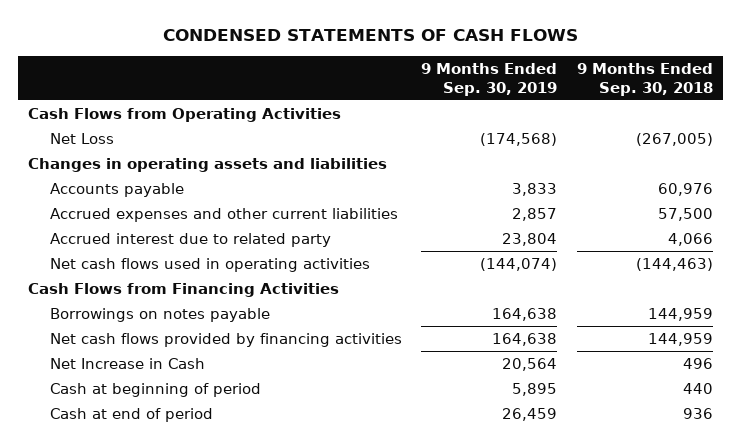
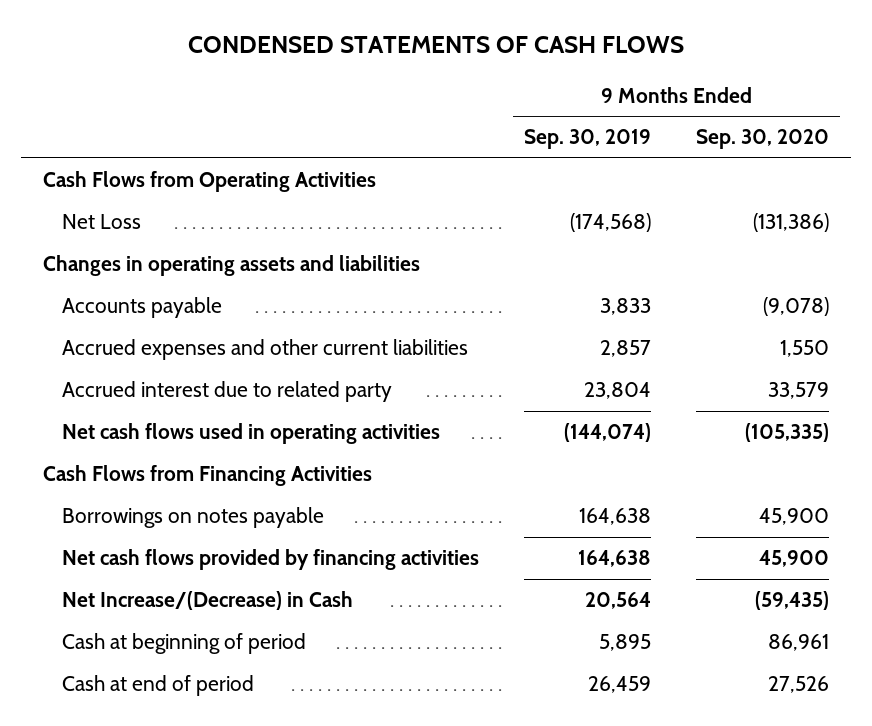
[577,62,714,97] 9 Months Ended Sep. 30, 2018 -> none
none -> [695,129,829,150] Sep. 30, 2020
[49,357,205,369] Net Increase in Cash -> [62,591,354,611] Net Increase/(Decrease) in Cash

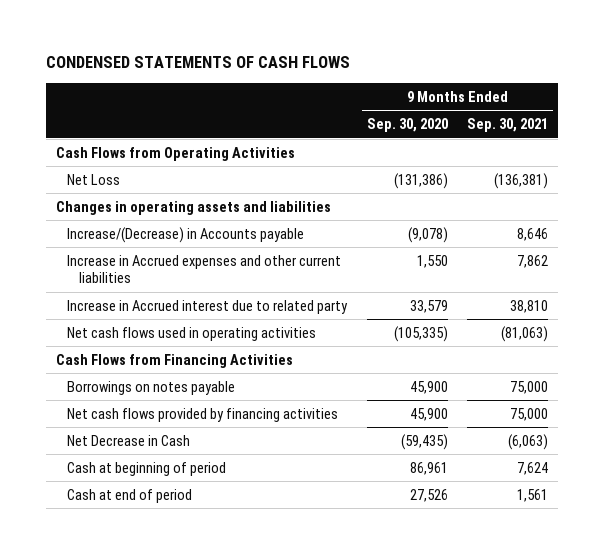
[524,129,652,150] Sep. 30, 2019 -> none
none -> [467,118,549,133] Sep. 30, 2021
[62,297,223,319] Accounts payable -> [67,226,305,243] Increase/(Decrease) in Accounts payable
[62,339,469,361] Accrued expenses and other current liabilities -> [67,254,342,284] Increase in Accrued expenses and other current liabilities
[62,381,393,403] Accrued interest due to related party -> [67,299,349,314] Increase in Accrued interest due to related party
[62,591,354,611] Net Increase/(Decrease) in Cash -> [67,434,191,446] Net Decrease in Cash

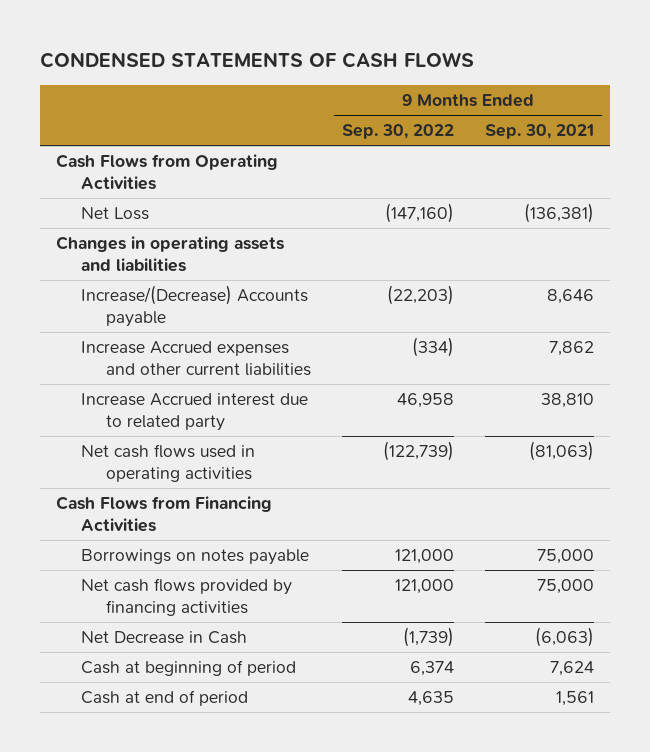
[366,118,448,133] Sep. 30, 2020 -> none
none -> [342,124,455,140] Sep. 30, 2022
[67,226,305,243] Increase/(Decrease) in Accounts payable -> [80,285,308,328] Increase/(Decrease) Accounts payable
[67,254,342,284] Increase in Accrued expenses and other current liabilities -> [80,341,311,377] Increase Accrued expenses and other current liabilities
[67,299,349,314] Increase in Accrued interest due to related party -> [80,393,308,432] Increase Accrued interest due to related party

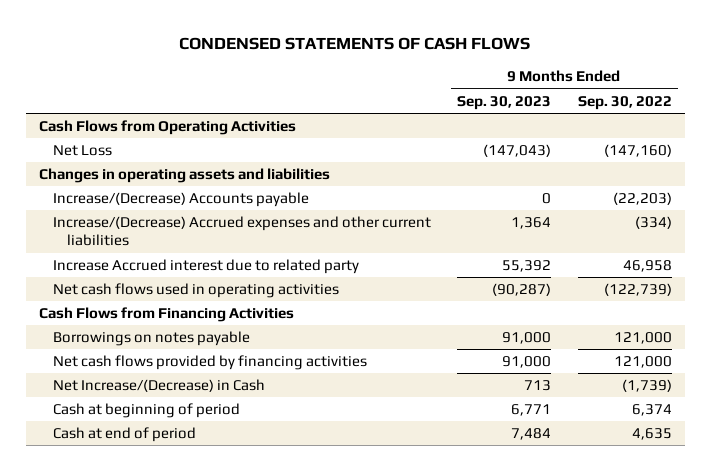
[485,124,595,140] Sep. 30, 2021 -> none
none -> [457,95,552,110] Sep. 30, 2023
[80,341,311,377] Increase Accrued expenses and other current liabilities -> [52,216,431,247] Increase/(Decrease) Accrued expenses and other current liabilities
[80,631,247,645] Net Decrease in Cash -> [52,379,265,393] Net Increase/(Decrease) in Cash

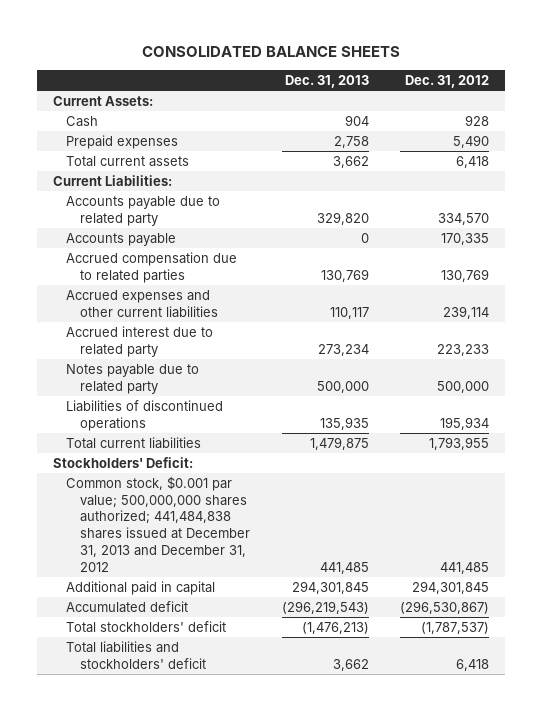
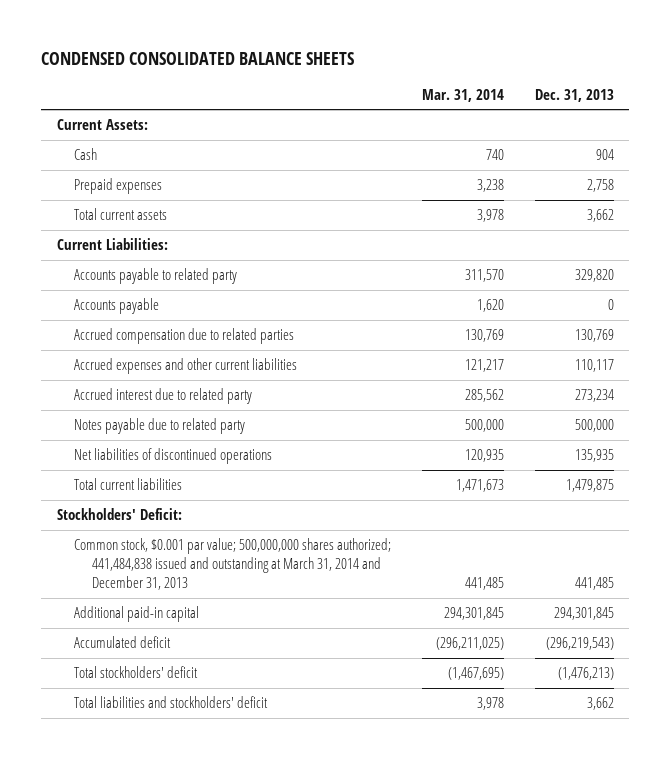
[141,46,400,58] CONSOLIDATED BALANCE SHEETS -> [41,51,355,65] CONDENSED CONSOLIDATED BALANCE SHEETS
[405,74,490,88] Dec. 31, 2012 -> none
none -> [422,88,505,102] Mar. 31, 2014
[66,195,221,226] Accounts payable due to related party -> [74,268,238,285] Accounts payable to related party
[66,399,224,431] Liabilities of discontinued operations -> [74,448,273,465] Net liabilities of discontinued operations
[66,475,251,572] Common stock, $0.001 par value; 500,000,000 shares authorized; 441,484,838 shares issued at December 31, 2013 and December 31, 2012 -> [74,538,392,591] Common stock, $0.001 par value; 500,000,000 shares authorized; 441,484,838 issued and outstanding at March 31, 2014 and December 31, 2013
[66,580,216,595] Additional paid in capital -> [74,606,200,623] Additional paid-in capital

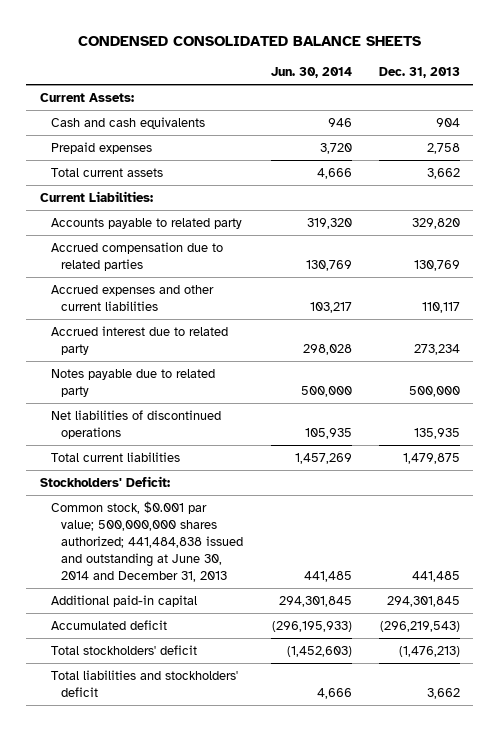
[422,88,505,102] Mar. 31, 2014 -> none
none -> [270,67,352,79] Jun. 30, 2014
[74,148,98,161] Cash -> [50,116,205,129] Cash and cash equivalents
[74,298,160,315] Accounts payable -> none
[74,538,392,591] Common stock, $0.001 par value; 500,000,000 shares authorized; 441,484,838 issued and outstanding at March 31, 2014 and December 31, 2013 -> [50,500,244,582] Common stock, $0.001 par value; 500,000,000 shares authorized; 441,484,838 issued and outstanding at June 30, 2014 and December 31, 2013

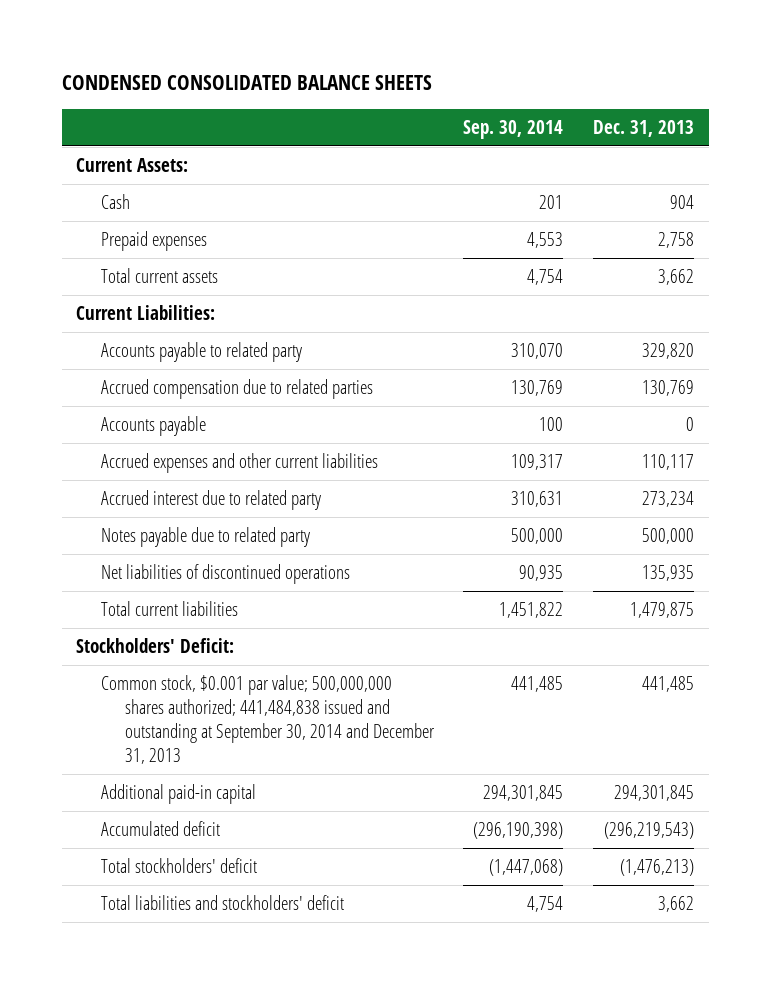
[270,67,352,79] Jun. 30, 2014 -> none
none -> [463,119,564,139] Sep. 30, 2014
[50,116,205,129] Cash and cash equivalents -> [100,194,130,210] Cash
none -> [100,416,206,437] Accounts payable
[50,500,244,582] Common stock, $0.001 par value; 500,000,000 shares authorized; 441,484,838 issued and outstanding at June 30, 2014 and December 31, 2013 -> [100,675,435,764] Common stock, $0.001 par value; 500,000,000 shares authorized; 441,484,838 issued and outstanding at September 30, 2014 and December 31, 2013

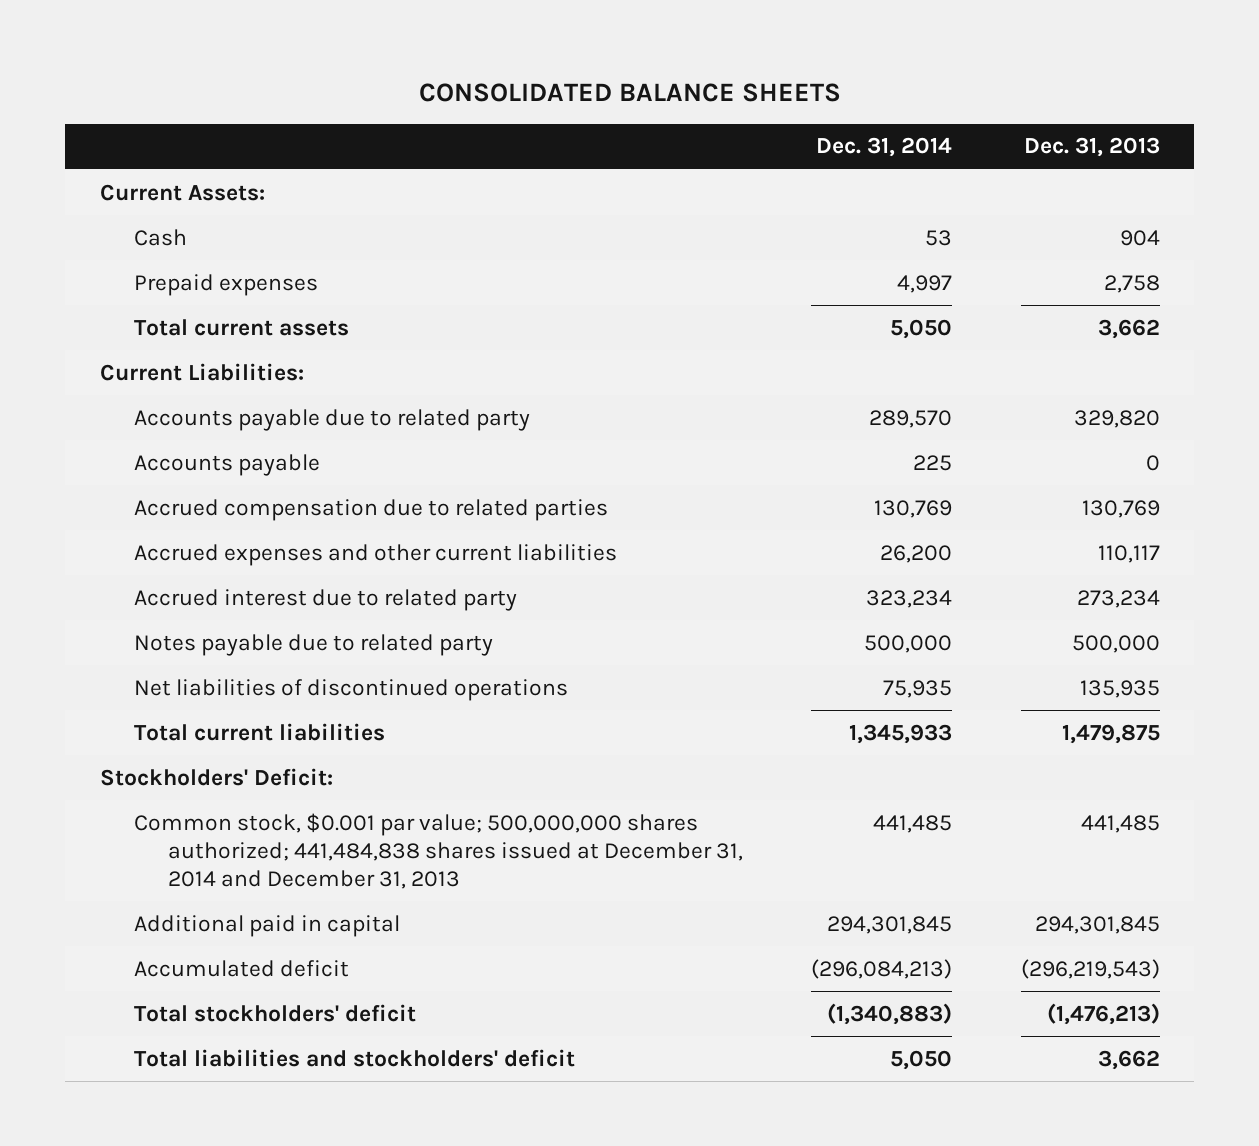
[61,75,432,91] CONDENSED CONSOLIDATED BALANCE SHEETS -> [418,82,841,102] CONSOLIDATED BALANCE SHEETS
[463,119,564,139] Sep. 30, 2014 -> none
none -> [816,137,953,158] Dec. 31, 2014
[100,342,302,363] Accounts payable to related party -> [133,408,530,431] Accounts payable due to related party
[100,379,373,400] Accrued compensation due to related parties -> [133,498,608,521] Accrued compensation due to related parties
[100,675,435,764] Common stock, $0.001 par value; 500,000,000 shares authorized; 441,484,838 issued and outstanding at September 30, 2014 and December 31, 2013 -> [133,812,743,890] Common stock, $0.001 par value; 500,000,000 shares authorized; 441,484,838 shares issued at December 31, 2014 and December 31, 2013
[100,784,256,805] Additional paid-in capital -> [133,914,400,937] Additional paid in capital

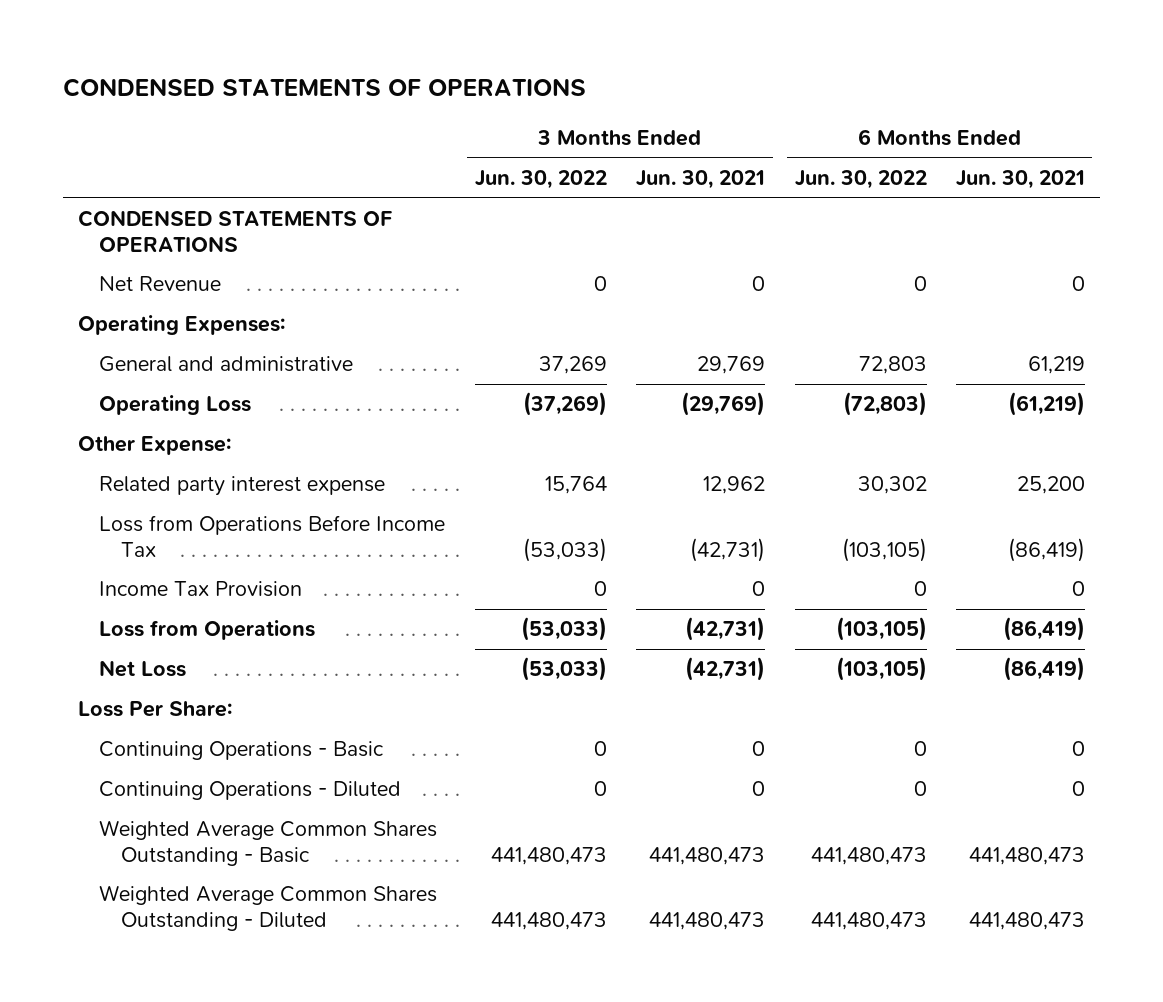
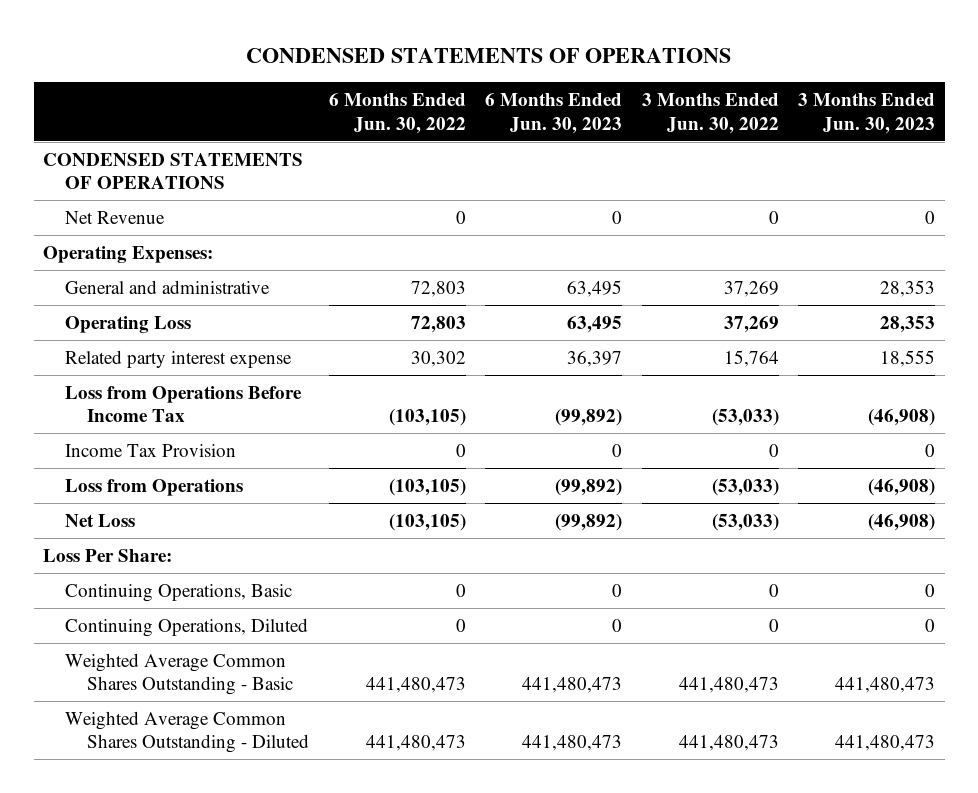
[636,170,766,190] Jun. 30, 2021 -> none
[956,170,1086,190] Jun. 30, 2021 -> none
none -> [485,93,623,134] 6 Months Ended Jun. 30, 2023
none -> [798,93,936,134] 3 Months Ended Jun. 30, 2023
[77,436,231,456] Other Expense: -> none
[522,392,607,417] (37,269) -> [723,315,779,333] 37,269
[842,392,927,417] (72,803) -> [410,315,466,333] 72,803
[99,741,385,761] Continuing Operations - Basic -> [65,583,293,602] Continuing Operations, Basic
[99,781,402,801] Continuing Operations - Diluted -> [65,617,309,637] Continuing Operations, Diluted

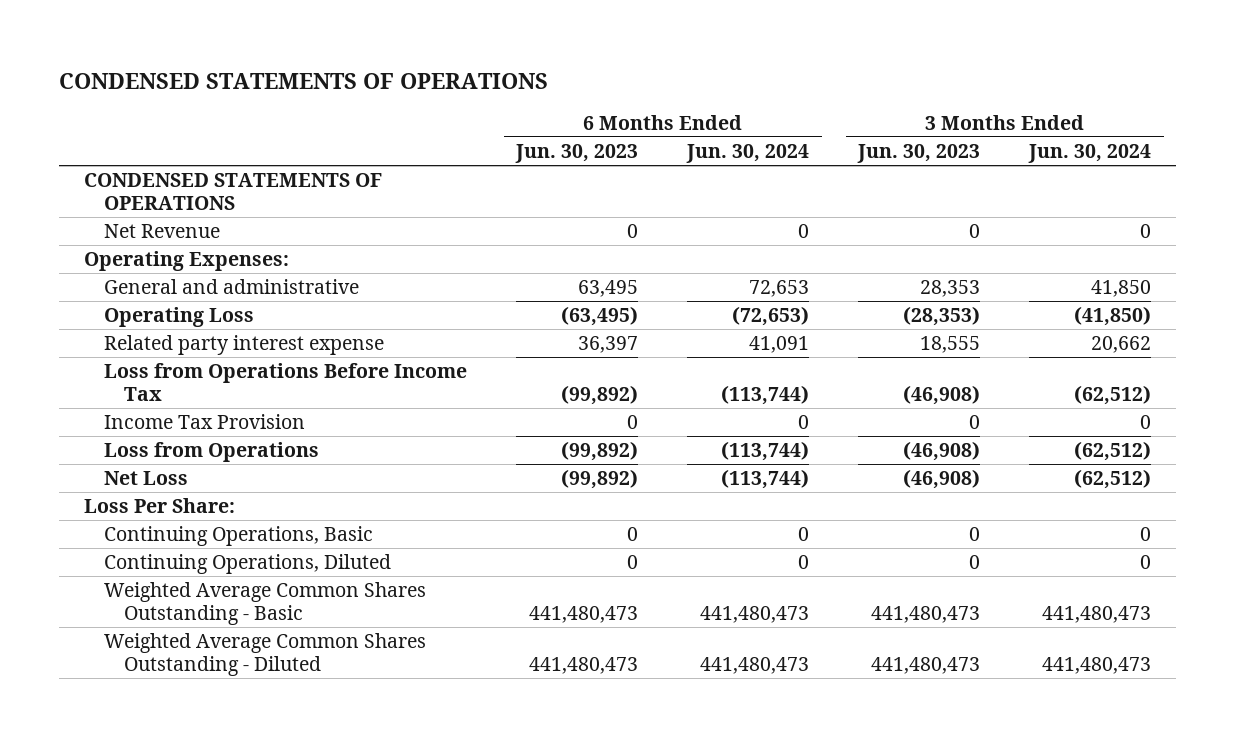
[328,93,466,134] 6 Months Ended Jun. 30, 2022 -> none
[641,93,779,134] 3 Months Ended Jun. 30, 2022 -> none
none -> [686,144,810,164] Jun. 30, 2024
none -> [1028,144,1152,164] Jun. 30, 2024
[567,315,623,333] 63,495 -> [561,306,639,327] (63,495)
[880,315,936,333] 28,353 -> [903,306,981,327] (28,353)

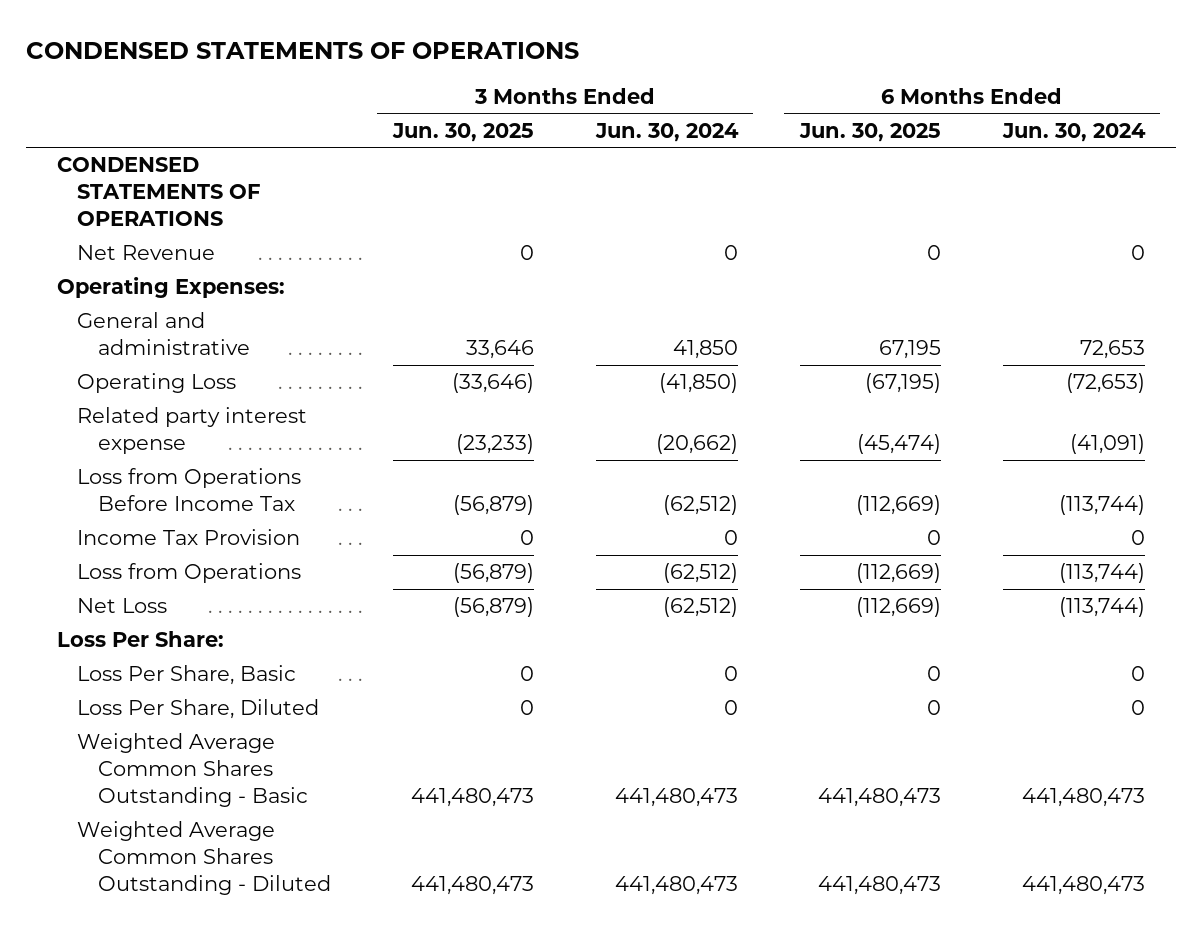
[515,144,639,164] Jun. 30, 2023 -> none
[857,144,981,164] Jun. 30, 2023 -> none
none -> [391,122,534,142] Jun. 30, 2025
none -> [798,122,941,142] Jun. 30, 2025
[749,336,810,354] 41,091 -> [1069,434,1145,455] (41,091)
[1091,336,1152,354] 20,662 -> [655,434,738,455] (20,662)
[103,526,373,547] Continuing Operations, Basic -> [77,665,297,686] Loss Per Share, Basic
[103,554,391,575] Continuing Operations, Diluted -> [77,699,320,720] Loss Per Share, Diluted

